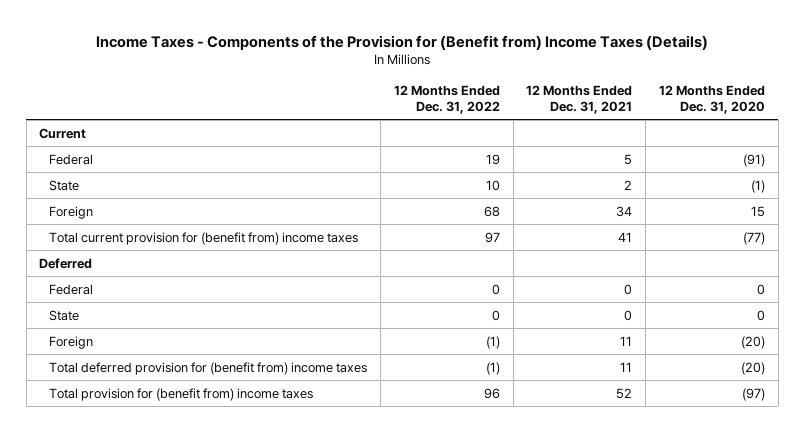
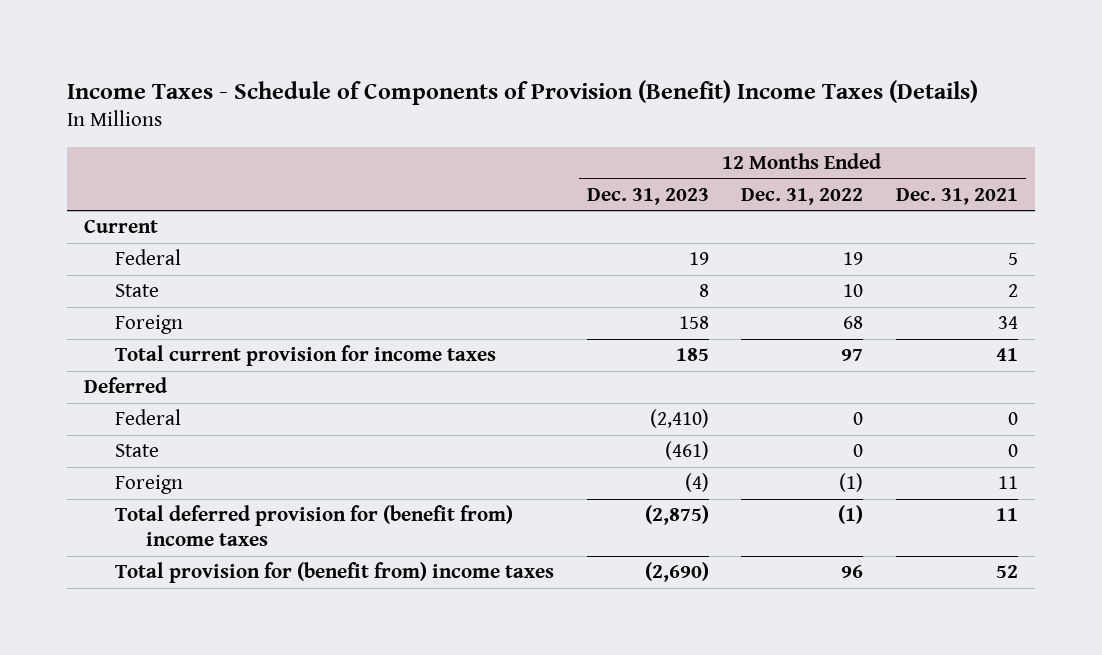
[96,34,709,50] Income Taxes - Components of the Provision for (Benefit from) Income Taxes (Details) -> [67,79,979,105] Income Taxes - Schedule of Components of Provision (Benefit) Income Taxes (Details)
[658,85,765,114] 12 Months Ended Dec. 31, 2020 -> none
none -> [586,187,709,205] Dec. 31, 2023
[49,231,359,245] Total current provision for (benefit from) income taxes -> [115,345,497,367] Total current provision for income taxes

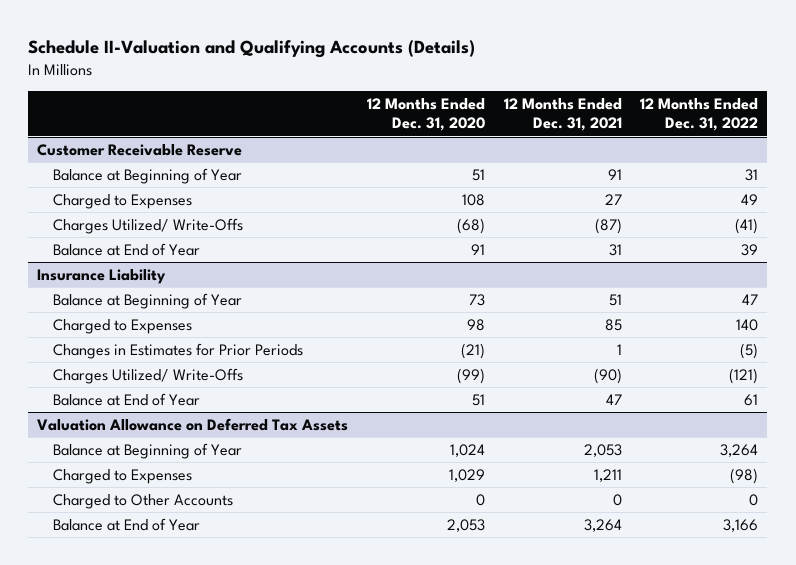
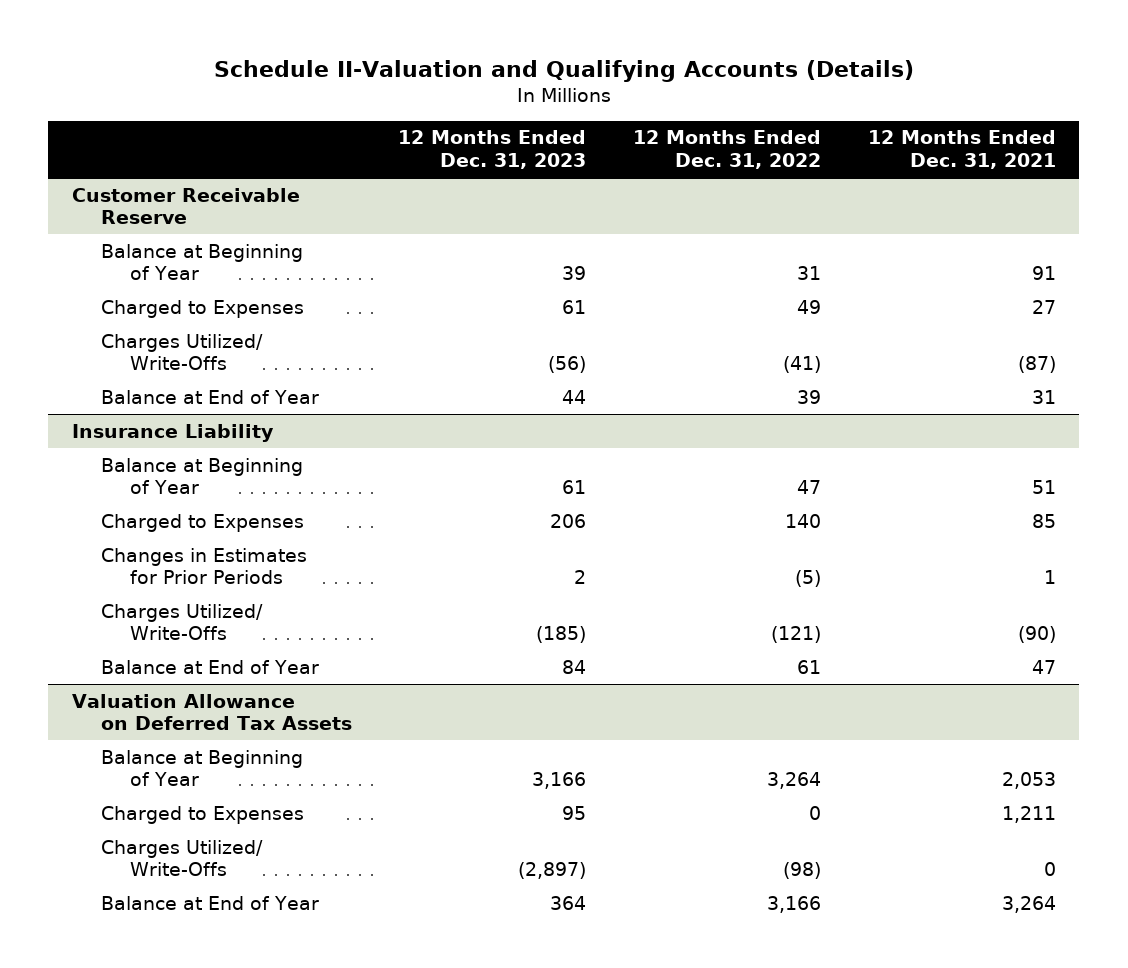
[367,98,486,132] 12 Months Ended Dec. 31, 2020 -> none
none -> [398,130,587,170] 12 Months Ended Dec. 31, 2023
[53,493,234,509] Charged to Other Accounts -> none
[730,467,759,484] (98) -> [809,805,822,820] 0
none -> [100,839,263,877] Charges Utilized/ Write-Offs

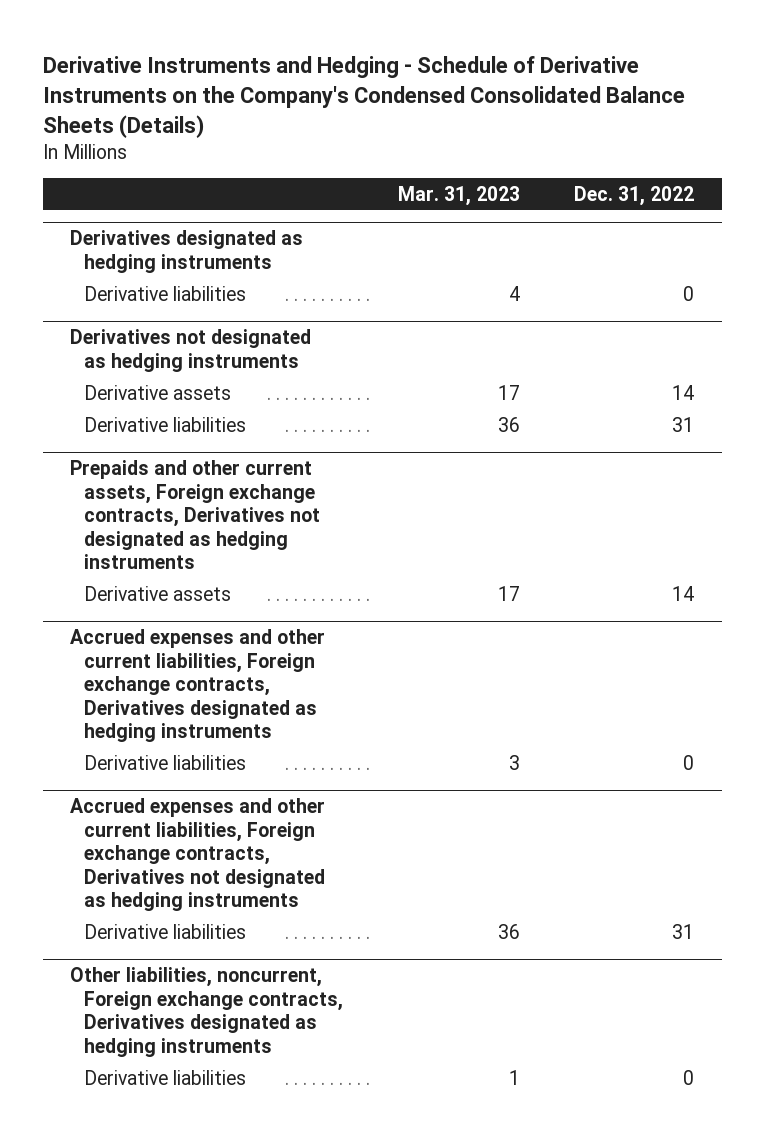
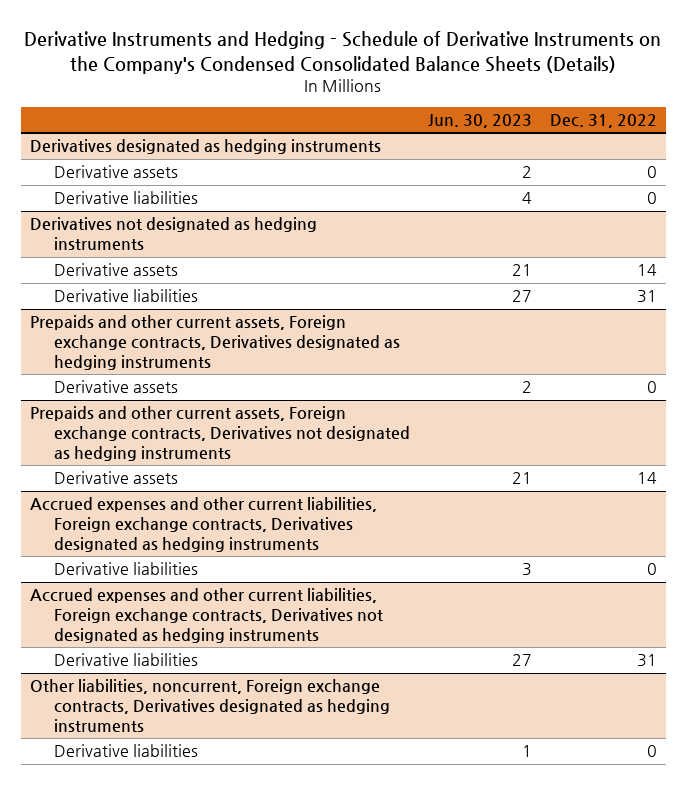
[397,185,520,206] Mar. 31, 2023 -> none
none -> [427,113,532,128] Jun. 30, 2023
none -> [53,165,178,179] Derivative assets
none -> [29,315,400,371] Prepaids and other current assets, Foreign exchange contracts, Derivatives designated as hedging instruments
none -> [53,380,178,394] Derivative assets

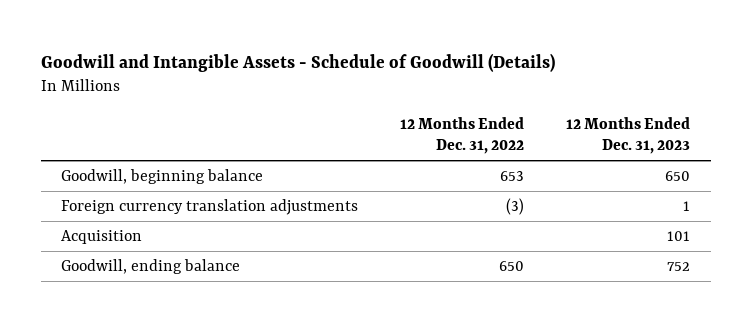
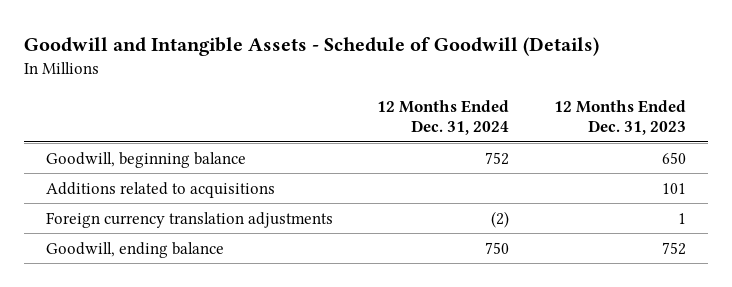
[400,116,525,155] 12 Months Ended Dec. 31, 2022 -> none
none -> [377,99,510,136] 12 Months Ended Dec. 31, 2024
none -> [46,181,276,198] Additions related to acquisitions
[61,230,143,245] Acquisition -> none

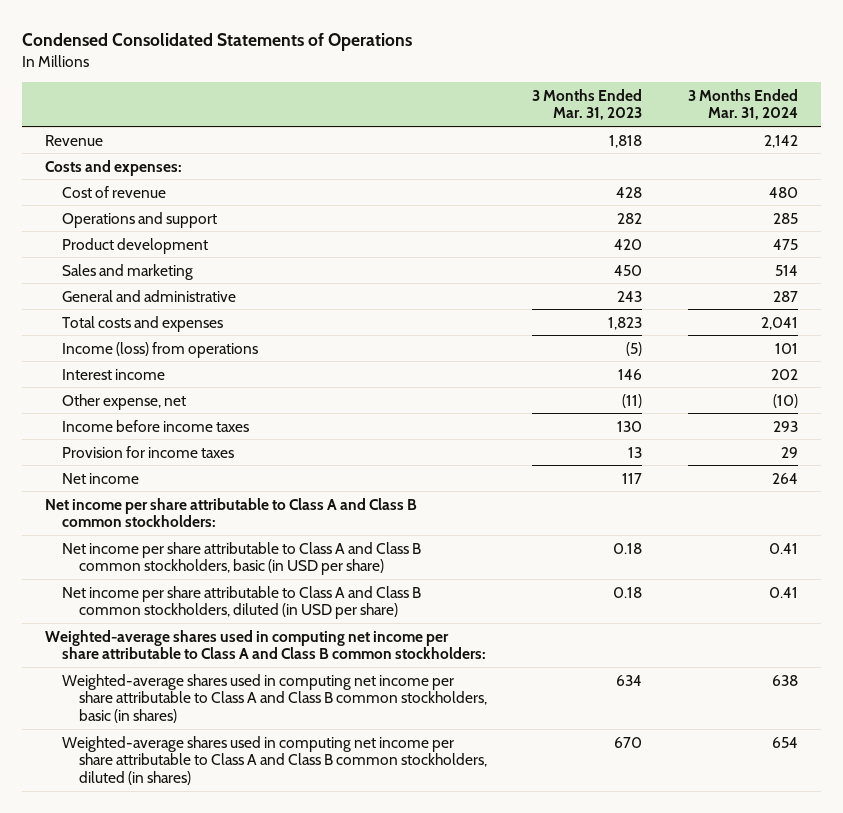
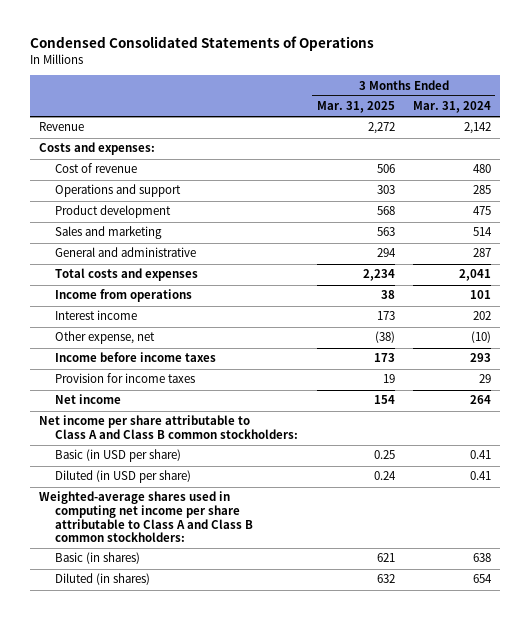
[532,88,643,121] 3 Months Ended Mar. 31, 2023 -> none
none -> [316,101,395,114] Mar. 31, 2025
[61,341,258,358] Income (loss) from operations -> [55,289,193,303] Income from operations
[61,541,421,576] Net income per share attributable to Class A and Class B common stockholders, basic (in USD per share) -> [55,449,182,463] Basic (in USD per share)
[61,585,421,620] Net income per share attributable to Class A and Class B common stockholders, diluted (in USD per share) -> [55,470,192,484] Diluted (in USD per share)
[61,673,487,723] Weighted-average shares used in computing net income per share attributable to Class A and Class B common stockholders, basic (in shares) -> [55,552,141,565] Basic (in shares)
[61,735,487,785] Weighted-average shares used in computing net income per share attributable to Class A and Class B common stockholders, diluted (in shares) -> [55,573,151,586] Diluted (in shares)

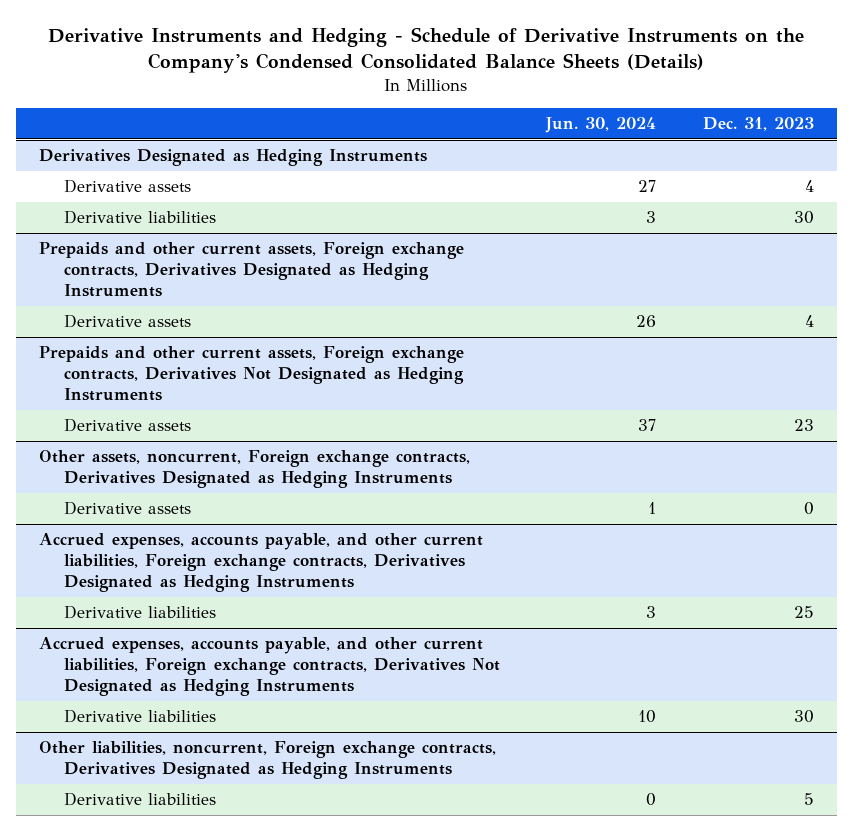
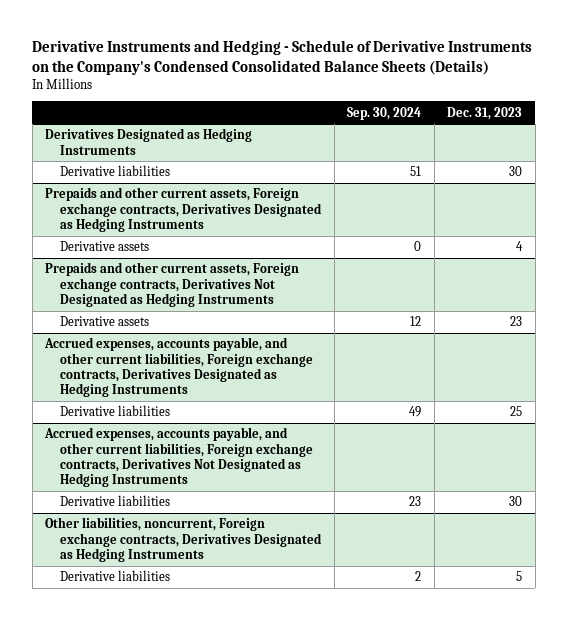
[545,117,657,134] Jun. 30, 2024 -> none
none -> [347,106,422,120] Sep. 30, 2024
[63,179,191,194] Derivative assets -> none
[39,450,471,489] Other assets, noncurrent, Foreign exchange contracts, Derivatives Designated as Hedging Instruments -> none
[63,501,191,516] Derivative assets -> none

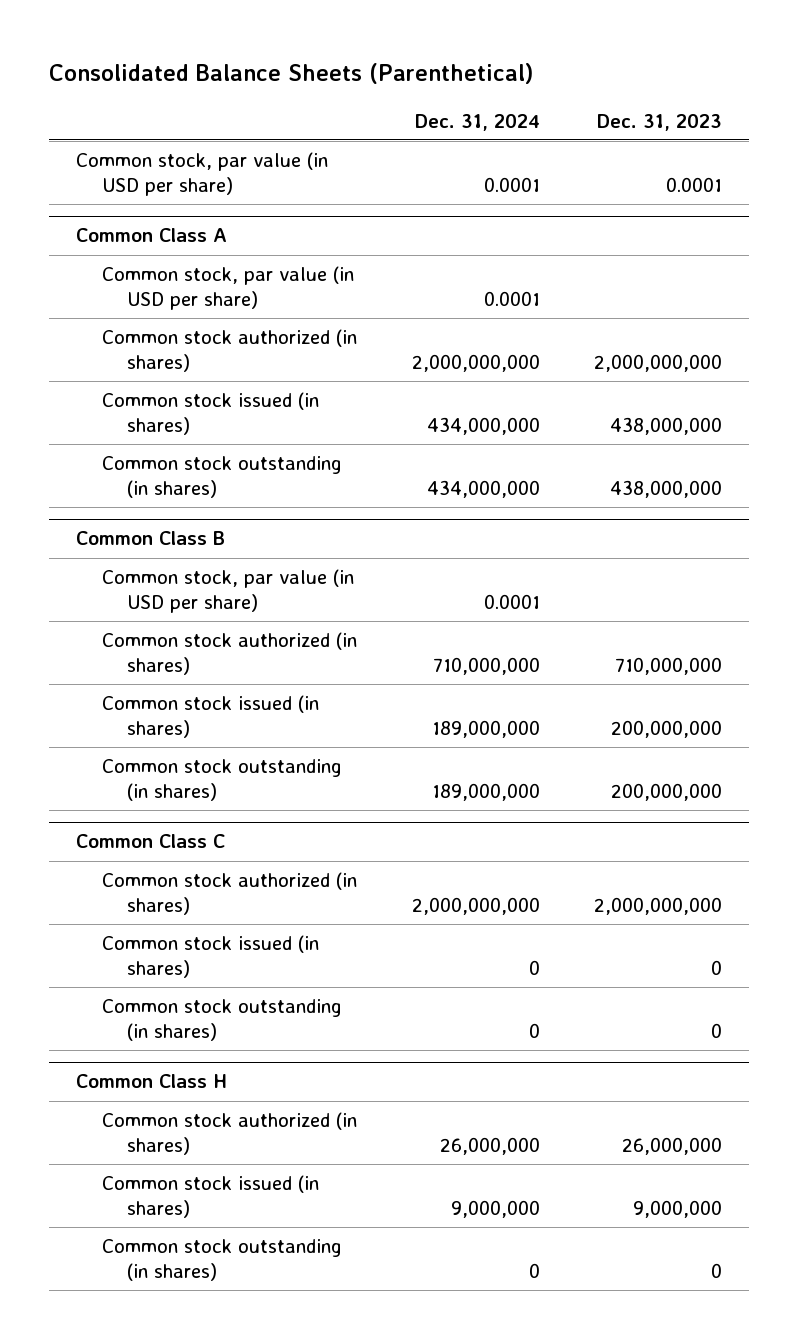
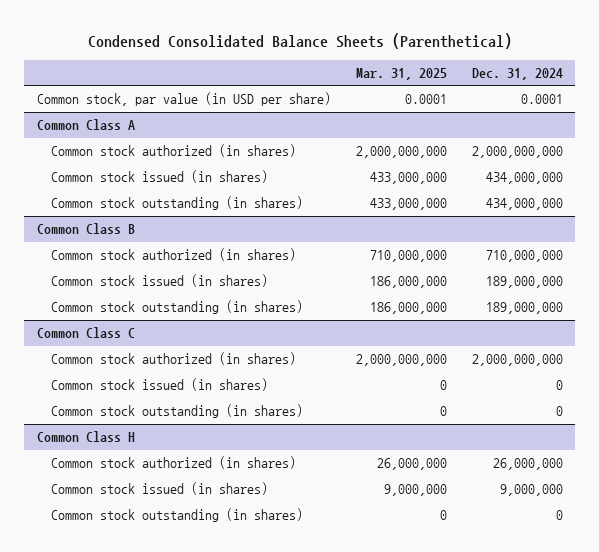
[49,62,534,84] Consolidated Balance Sheets (Parenthetical) -> [87,32,512,49] Condensed Consolidated Balance Sheets (Parenthetical)
[597,113,723,131] Dec. 31, 2023 -> none
none -> [355,68,447,81] Mar. 31, 2025
[101,266,354,310] Common stock, par value (in USD per share) -> none
[101,569,354,613] Common stock, par value (in USD per share) -> none

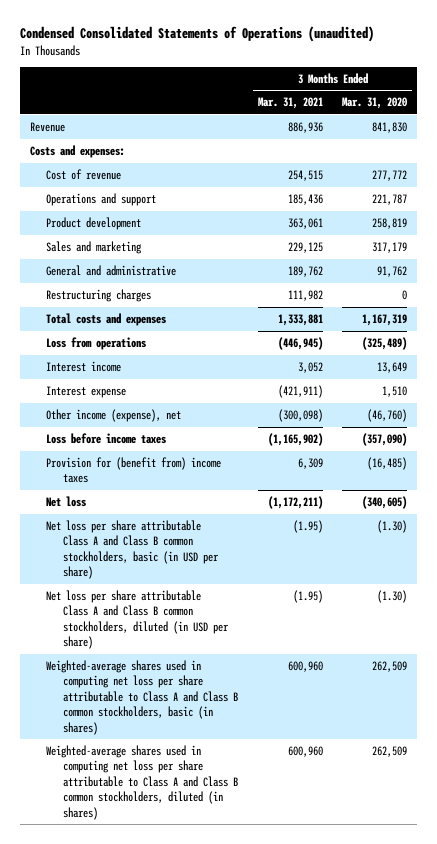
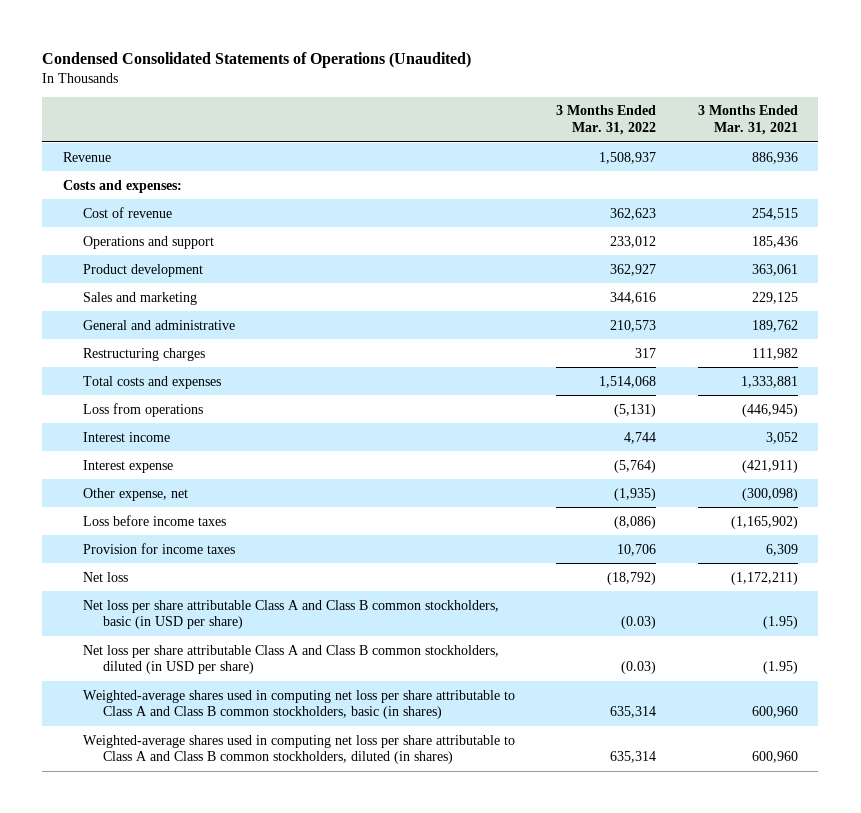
[19,26,374,43] Condensed Consolidated Statements of Operations (unaudited) -> [42,51,472,68] Condensed Consolidated Statements of Operations (Unaudited)
[342,97,408,110] Mar. 31, 2020 -> none
none -> [556,105,657,136] 3 Months Ended Mar. 31, 2022
[46,409,182,423] Other income (expense), net -> [82,487,188,501] Other expense, net
[46,457,222,484] Provision for (benefit from) income taxes -> [82,542,235,554] Provision for income taxes

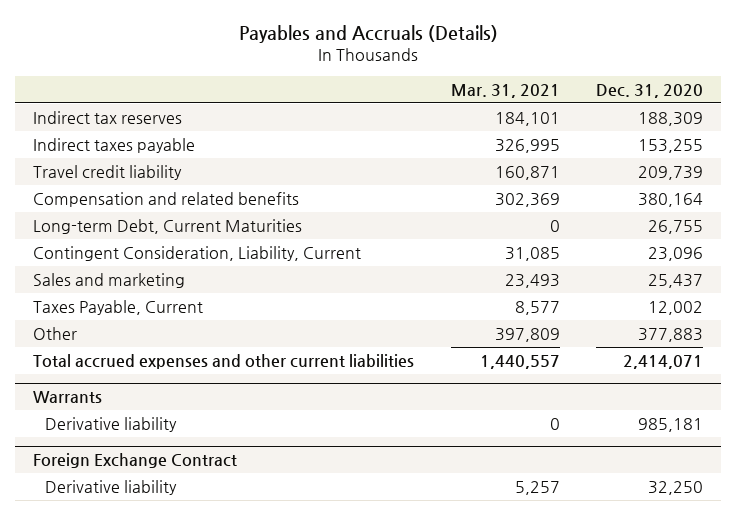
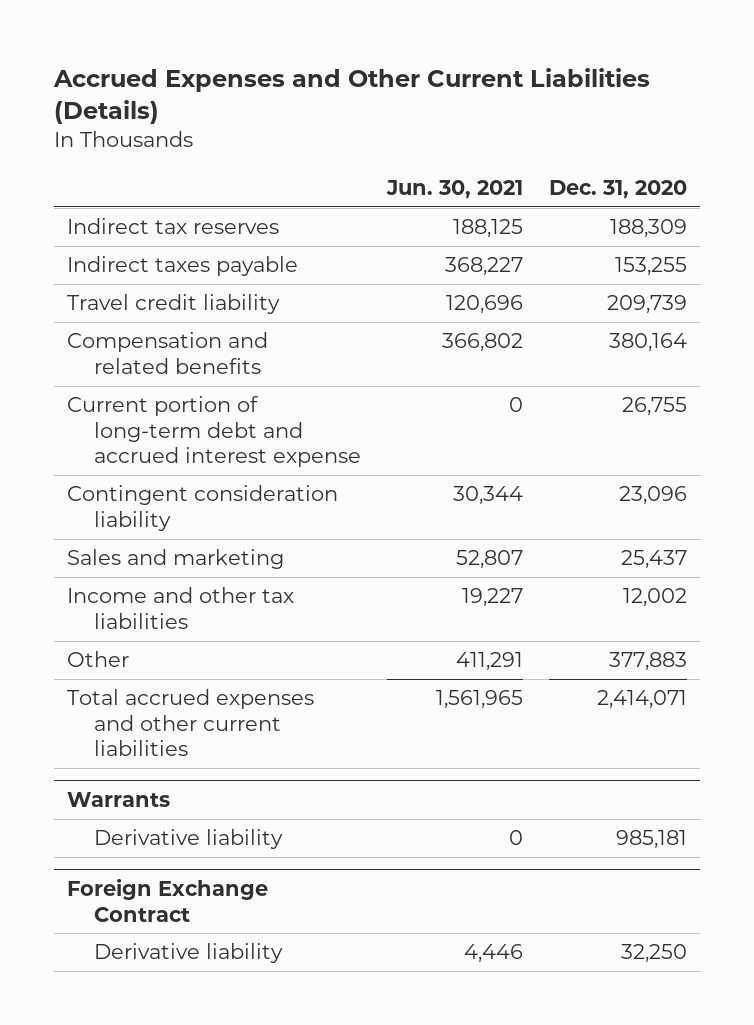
[239,25,499,44] Payables and Accruals (Details) -> [52,67,650,125] Accrued Expenses and Other Current Liabilities (Details)
[450,83,560,98] Mar. 31, 2021 -> none
none -> [386,179,524,199] Jun. 30, 2021
[33,218,303,234] Long-term Debt, Current Maturities -> [66,396,362,468] Current portion of long-term debt and accrued interest expense
[33,245,362,261] Contingent Consideration, Liability, Current -> [66,485,338,531] Contingent consideration liability
[33,299,204,315] Taxes Payable, Current -> [66,587,294,629] Income and other tax liabilities

